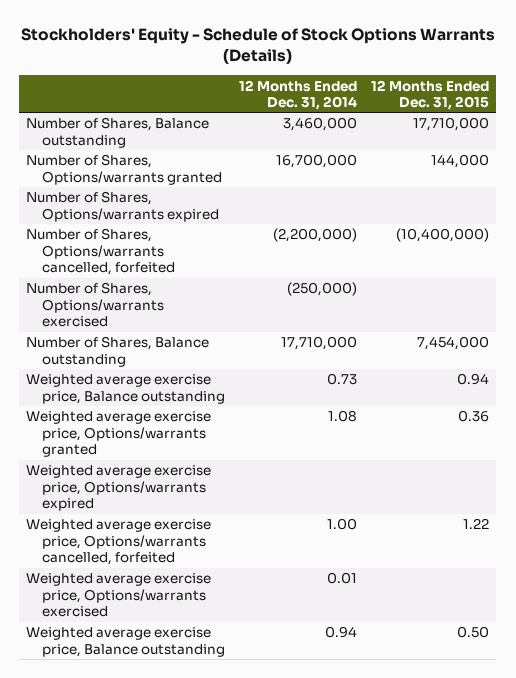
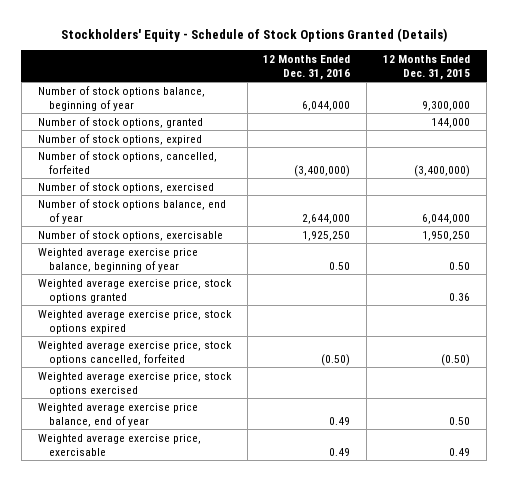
[20,28,495,65] Stockholders' Equity - Schedule of Stock Options Warrants (Details) -> [60,27,447,42] Stockholders' Equity - Schedule of Stock Options Granted (Details)
[238,79,357,110] 12 Months Ended Dec. 31, 2014 -> none
none -> [263,54,351,80] 12 Months Ended Dec. 31, 2016
[26,117,210,148] Number of Shares, Balance outstanding -> [37,85,205,111] Number of stock options balance, beginning of year
[413,117,490,132] 17,710,000 -> [422,100,471,111] 9,300,000
[26,154,222,185] Number of Shares, Options/warrants granted -> [37,116,203,128] Number of stock options, granted
[26,191,219,222] Number of Shares, Options/warrants expired -> [37,133,202,145] Number of stock options, expired
[26,228,175,276] Number of Shares, Options/warrants cancelled, forfeited -> [37,150,217,174] Number of stock options, cancelled, forfeited
[396,228,490,243] (10,400,000) -> [414,164,471,177] (3,400,000)
[26,282,164,328] Number of Shares, Options/warrants exercised -> [37,181,214,193] Number of stock options, exercised
[26,336,210,367] Number of Shares, Balance outstanding -> [37,198,226,224] Number of stock options balance, end of year
[417,336,490,351] 7,454,000 -> [422,213,471,224] 6,044,000
none -> [37,229,223,241] Number of stock options, exercisable
[26,374,225,404] Weighted average exercise price, Balance outstanding -> [37,247,198,272] Weighted average exercise price balance, beginning of year
[457,373,490,386] 0.94 -> [449,261,471,270] 0.50
[26,411,212,458] Weighted average exercise price, Options/warrants granted -> [37,278,232,303] Weighted average exercise price, stock options granted
[26,465,212,512] Weighted average exercise price, Options/warrants expired -> [37,309,232,334] Weighted average exercise price, stock options expired
[26,519,212,566] Weighted average exercise price, Options/warrants cancelled, forfeited -> [37,340,232,365] Weighted average exercise price, stock options cancelled, forfeited
[463,518,490,530] 1.22 -> [441,353,471,366] (0.50)
[26,573,212,618] Weighted average exercise price, Options/warrants exercised -> [37,371,232,396] Weighted average exercise price, stock options exercised
[26,627,225,657] Weighted average exercise price, Balance outstanding -> [37,402,198,427] Weighted average exercise price balance, end of year
none -> [37,433,201,456] Weighted average exercise price, exercisable

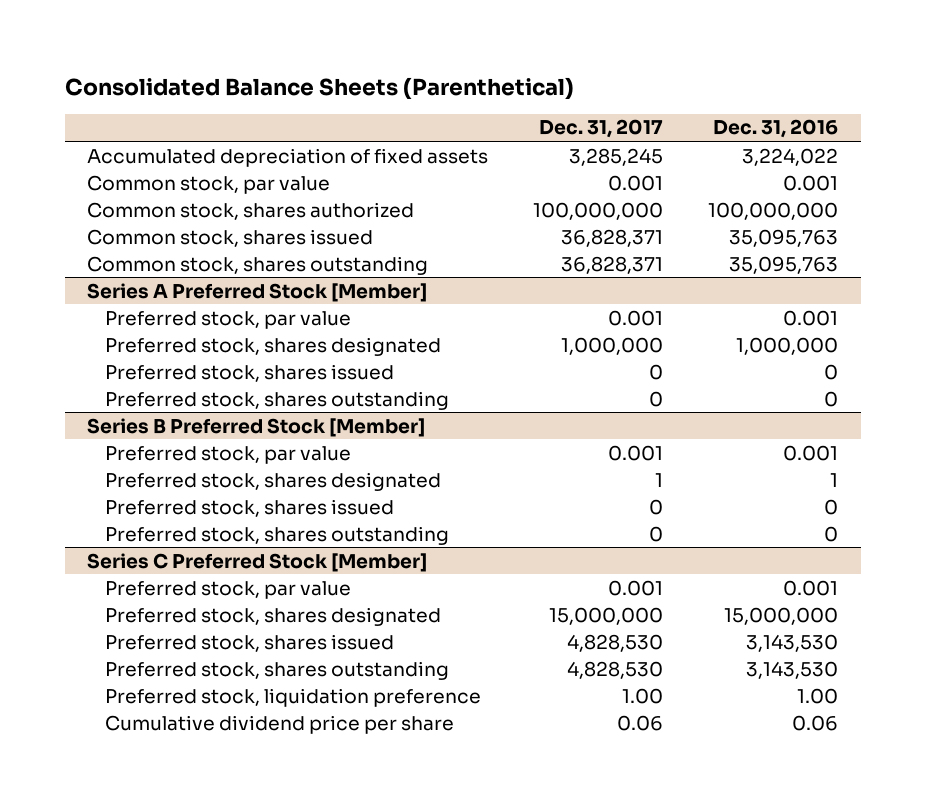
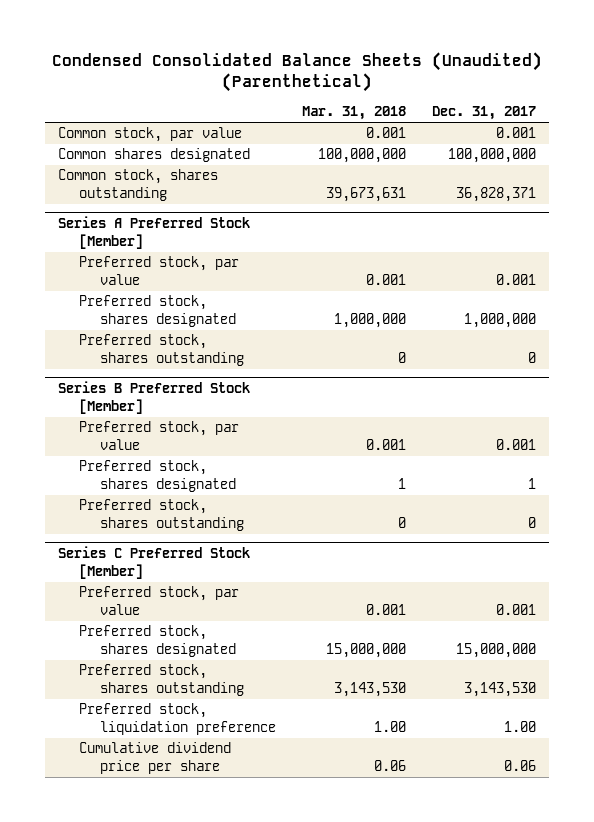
[64,76,574,100] Consolidated Balance Sheets (Parenthetical) -> [52,52,543,93] Condensed Consolidated Balance Sheets (Unaudited) (Parenthetical)
[713,119,839,139] Dec. 31, 2016 -> none
none -> [302,106,407,121] Mar. 31, 2018
[87,147,489,167] Accumulated depreciation of fixed assets -> none
[87,201,415,220] Common stock, shares authorized -> none
[87,228,374,247] Common stock, shares issued -> none
none -> [58,148,251,163] Common shares designated
[104,363,394,382] Preferred stock, shares issued -> none
[104,498,394,517] Preferred stock, shares issued -> none
[104,633,394,652] Preferred stock, shares issued -> none
[567,660,664,679] 4,828,530 -> [464,681,537,697] 3,143,530

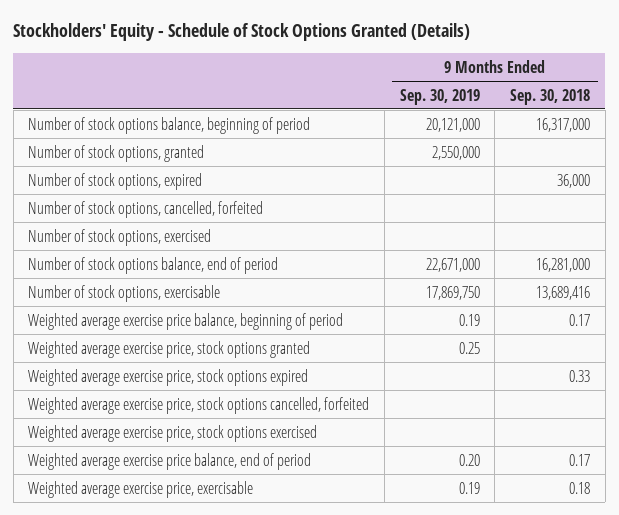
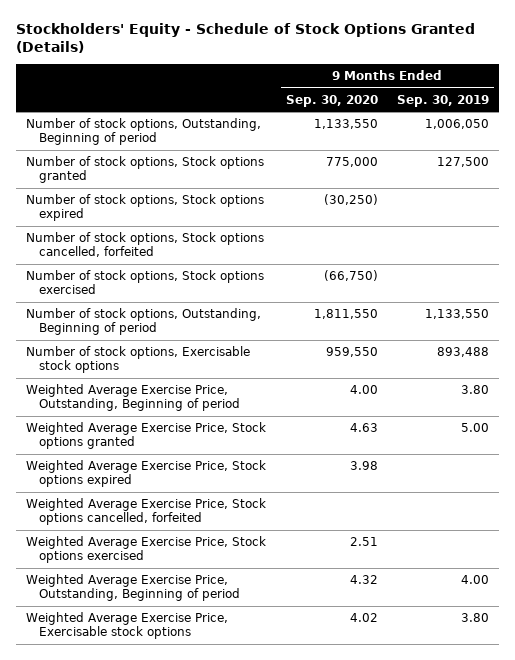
[510,88,591,105] Sep. 30, 2018 -> none
none -> [285,94,378,107] Sep. 30, 2020
[28,116,311,134] Number of stock options balance, beginning of period -> [26,118,262,146] Number of stock options, Outstanding, Beginning of period
[425,117,480,132] 20,121,000 -> [425,119,490,130] 1,006,050
[28,144,205,162] Number of stock options, granted -> [26,156,265,184] Number of stock options, Stock options granted
[431,145,480,160] 2,550,000 -> [437,157,490,168] 127,500
[28,172,203,190] Number of stock options, expired -> [26,194,265,222] Number of stock options, Stock options expired
[28,200,264,218] Number of stock options, cancelled, forfeited -> [26,232,265,258] Number of stock options, Stock options cancelled, forfeited
[28,228,212,246] Number of stock options, exercised -> [26,270,265,295] Number of stock options, Stock options exercised
[28,256,279,274] Number of stock options balance, end of period -> [26,308,262,336] Number of stock options, Outstanding, Beginning of period
[425,257,480,272] 22,671,000 -> [425,309,490,320] 1,133,550
[28,284,221,302] Number of stock options, exercisable -> [26,346,251,374] Number of stock options, Exercisable stock options
[425,285,480,300] 17,869,750 -> [437,347,490,358] 893,488
[28,312,344,330] Weighted average exercise price balance, beginning of period -> [26,384,240,412] Weighted Average Exercise Price, Outstanding, Beginning of period
[458,313,480,326] 0.19 -> [461,385,490,395] 3.80
[28,340,311,358] Weighted average exercise price, stock options granted -> [26,422,267,450] Weighted Average Exercise Price, Stock options granted
[458,341,480,354] 0.25 -> [461,423,490,433] 5.00
[28,368,309,386] Weighted average exercise price, stock options expired -> [26,460,267,488] Weighted Average Exercise Price, Stock options expired
[28,396,370,414] Weighted average exercise price, stock options cancelled, forfeited -> [26,498,267,526] Weighted Average Exercise Price, Stock options cancelled, forfeited
[28,424,318,442] Weighted average exercise price, stock options exercised -> [26,536,267,564] Weighted Average Exercise Price, Stock options exercised
[28,452,312,470] Weighted average exercise price balance, end of period -> [26,574,240,602] Weighted Average Exercise Price, Outstanding, Beginning of period
[458,453,480,466] 0.20 -> [461,575,490,585] 4.00
[28,480,254,498] Weighted average exercise price, exercisable -> [26,612,229,640] Weighted Average Exercise Price, Exercisable stock options
[458,481,480,494] 0.19 -> [461,613,490,623] 3.80

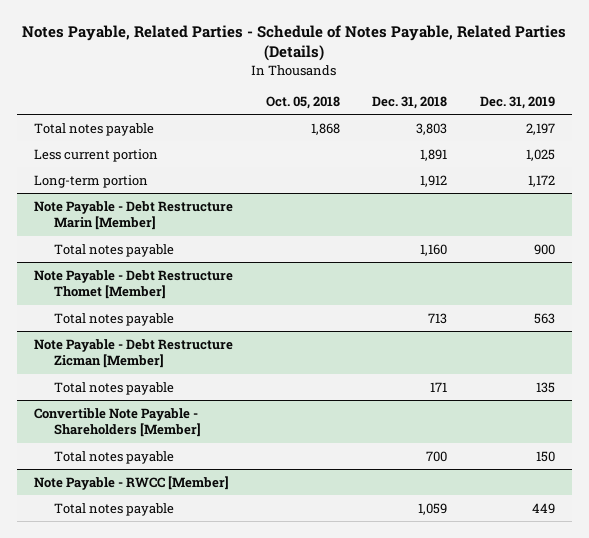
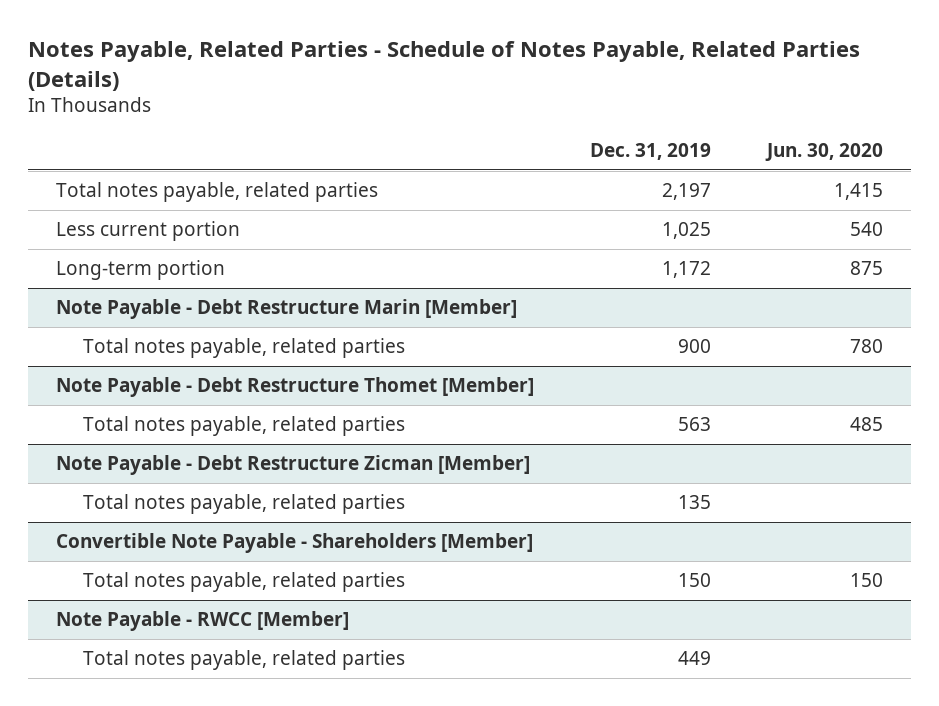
[265,95,340,109] Oct. 05, 2018 -> none
[372,95,448,109] Dec. 31, 2018 -> none
none -> [764,143,883,162] Jun. 30, 2020
[33,122,154,136] Total notes payable -> [55,182,378,203] Total notes payable, related parties
[54,243,175,257] Total notes payable -> [82,338,405,359] Total notes payable, related parties
[54,312,175,326] Total notes payable -> [82,416,405,437] Total notes payable, related parties
[54,381,175,395] Total notes payable -> [82,494,405,515] Total notes payable, related parties
[54,450,175,464] Total notes payable -> [82,572,405,593] Total notes payable, related parties
[54,502,175,516] Total notes payable -> [82,650,405,671] Total notes payable, related parties

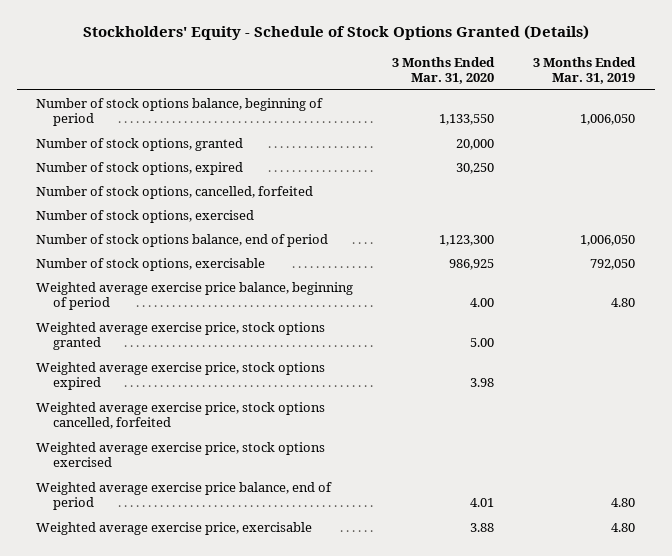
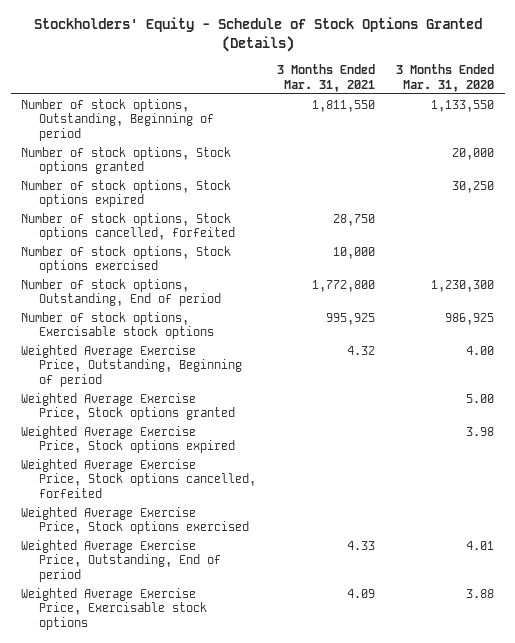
[533,56,637,85] 3 Months Ended Mar. 31, 2019 -> none
none -> [277,64,376,92] 3 Months Ended Mar. 31, 2021
[36,97,324,127] Number of stock options balance, beginning of period -> [21,98,215,141] Number of stock options, Outstanding, Beginning of period
[36,137,244,151] Number of stock options, granted -> [21,146,232,175] Number of stock options, Stock options granted
[36,161,244,175] Number of stock options, expired -> [21,179,232,208] Number of stock options, Stock options expired
[36,185,314,199] Number of stock options, cancelled, forfeited -> [21,212,236,241] Number of stock options, Stock options cancelled, forfeited
[36,209,255,223] Number of stock options, exercised -> [21,245,232,274] Number of stock options, Stock options exercised
[36,233,329,247] Number of stock options balance, end of period -> [21,278,222,307] Number of stock options, Outstanding, End of period
[439,234,495,246] 1,123,300 -> [431,279,495,292] 1,230,300
[36,257,266,271] Number of stock options, exercisable -> [21,311,215,340] Number of stock options, Exercisable stock options
[36,281,354,311] Weighted average exercise price balance, beginning of period -> [21,344,243,387] Weighted Average Exercise Price, Outstanding, Beginning of period
[36,321,326,351] Weighted average exercise price, stock options granted -> [21,392,236,421] Weighted Average Exercise Price, Stock options granted
[36,361,326,391] Weighted average exercise price, stock options expired -> [21,425,236,454] Weighted Average Exercise Price, Stock options expired
[36,401,326,430] Weighted average exercise price, stock options cancelled, forfeited -> [21,458,257,498] Weighted Average Exercise Price, Stock options cancelled, forfeited
[36,441,326,468] Weighted average exercise price, stock options exercised -> [21,506,250,535] Weighted Average Exercise Price, Stock options exercised
[36,481,333,511] Weighted average exercise price balance, end of period -> [21,539,222,582] Weighted Average Exercise Price, Outstanding, End of period
[36,521,313,535] Weighted average exercise price, exercisable -> [21,587,208,630] Weighted Average Exercise Price, Exercisable stock options

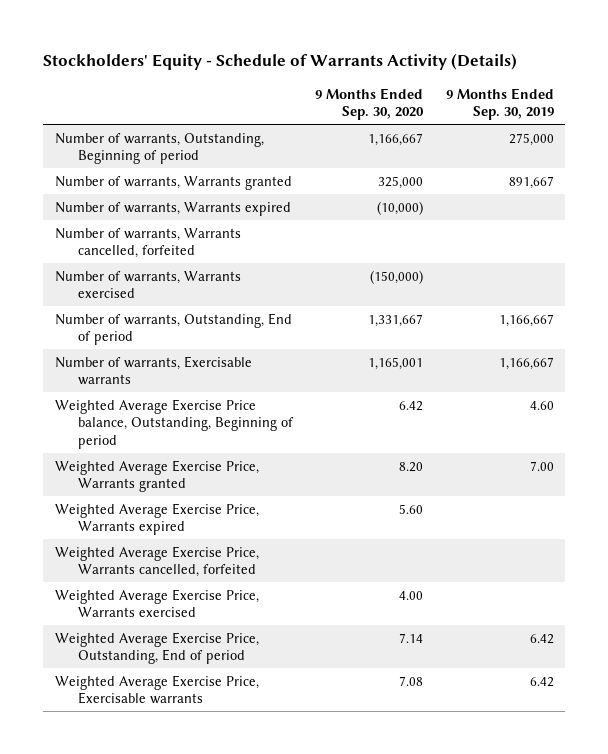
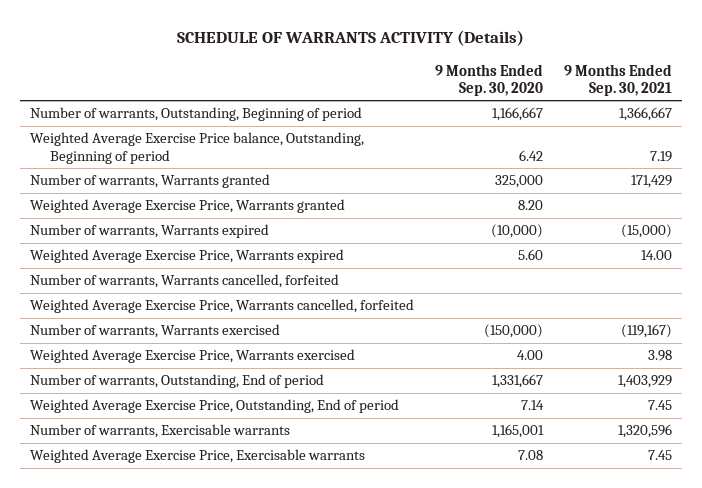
[43,53,518,71] Stockholders' Equity - Schedule of Warrants Activity (Details) -> [177,30,525,47] SCHEDULE OF WARRANTS ACTIVITY (Details)
[445,87,554,121] 9 Months Ended Sep. 30, 2019 -> none
none -> [563,63,672,97] 9 Months Ended Sep. 30, 2021
[54,175,292,190] Number of warrants, Warrants granted -> [30,174,271,189] Number of warrants, Warrants granted
[54,201,291,216] Number of warrants, Warrants expired -> [30,224,270,239] Number of warrants, Warrants expired
[54,227,241,259] Number of warrants, Warrants cancelled, forfeited -> [30,274,340,289] Number of warrants, Warrants cancelled, forfeited
[54,270,241,299] Number of warrants, Warrants exercised -> [30,324,281,339] Number of warrants, Warrants exercised
[54,312,292,346] Number of warrants, Outstanding, End of period -> [30,374,325,389] Number of warrants, Outstanding, End of period
[54,355,252,386] Number of warrants, Exercisable warrants -> [30,424,291,439] Number of warrants, Exercisable warrants

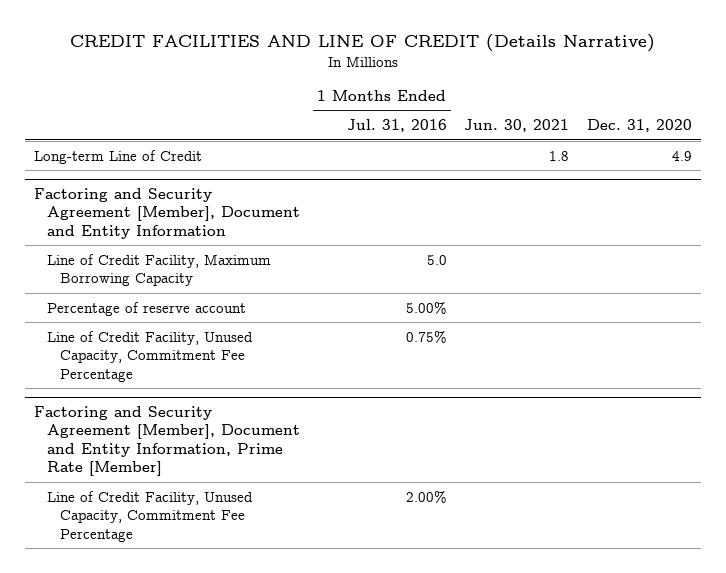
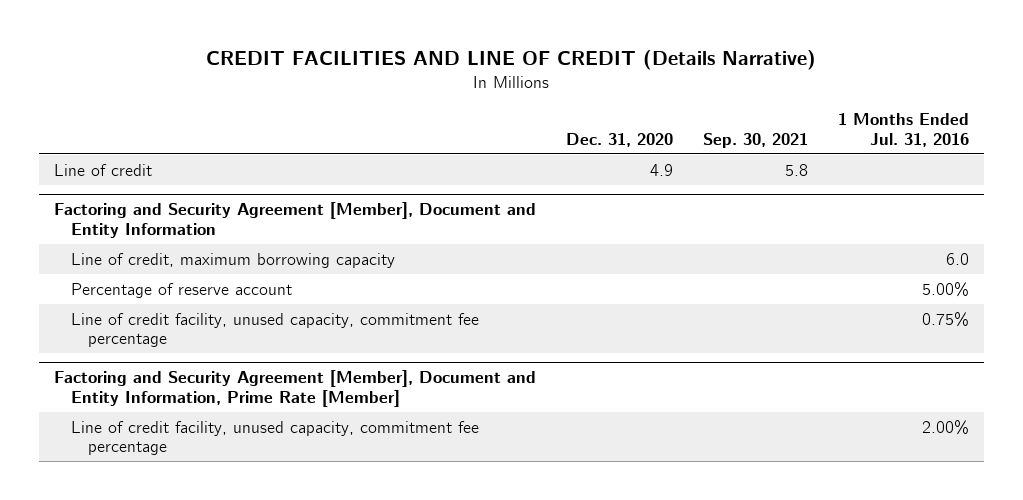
[464,119,570,133] Jun. 30, 2021 -> none
none -> [702,132,808,148] Sep. 30, 2021
[33,149,202,164] Long-term Line of Credit -> [53,163,152,176] Line of credit
[47,253,272,287] Line of Credit Facility, Maximum Borrowing Capacity -> [70,252,395,268] Line of credit, maximum borrowing capacity
[426,254,447,265] 5.0 -> [945,252,969,265] 6.0
[47,330,254,382] Line of Credit Facility, Unused Capacity, Commitment Fee Percentage -> [70,312,479,348] Line of credit facility, unused capacity, commitment fee percentage
[47,490,254,542] Line of Credit Facility, Unused Capacity, Commitment Fee Percentage -> [70,420,479,456] Line of credit facility, unused capacity, commitment fee percentage

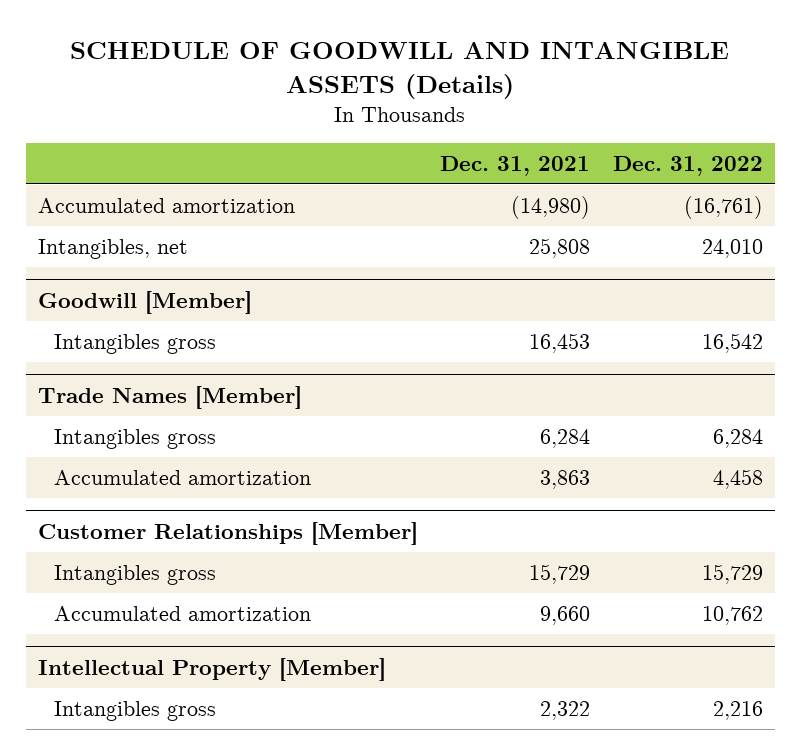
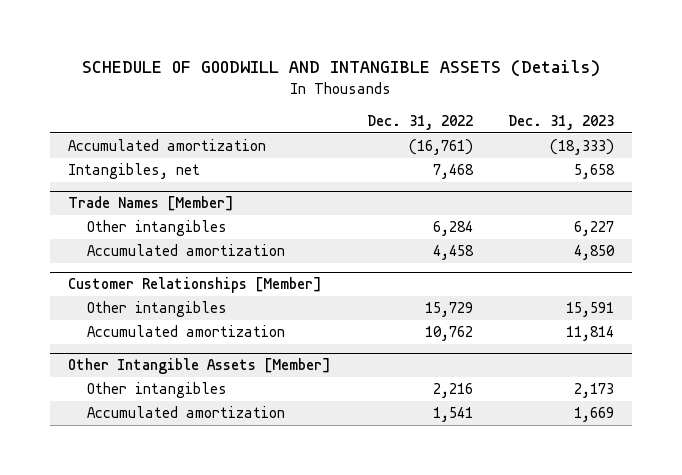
[440,155,591,176] Dec. 31, 2021 -> none
none -> [508,114,615,130] Dec. 31, 2023
[37,290,252,314] Goodwill [Member] -> none
[54,333,217,354] Intangibles gross -> none
[702,238,764,258] 24,010 -> [432,164,474,180] 7,468
[54,428,217,449] Intangibles gross -> [86,220,227,237] Other intangibles
[54,564,217,585] Intangibles gross -> [86,301,227,318] Other intangibles
[37,657,386,681] Intellectual Property [Member] -> none
none -> [67,358,331,375] Other Intangible Assets [Member]
[54,700,217,721] Intangibles gross -> [86,382,227,399] Other intangibles
none -> [86,406,285,419] Accumulated amortization

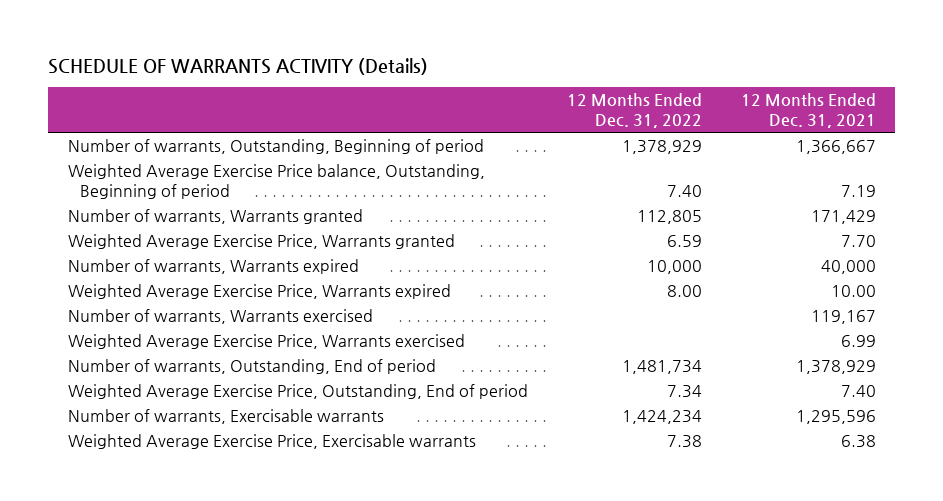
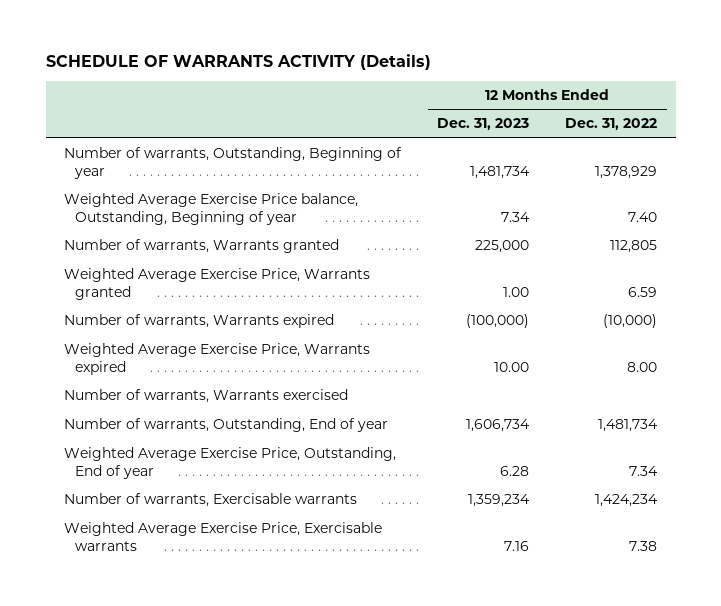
[740,93,876,129] 12 Months Ended Dec. 31, 2021 -> none
none -> [437,118,530,131] Dec. 31, 2023
[67,138,484,154] Number of warrants, Outstanding, Beginning of period -> [63,147,402,179] Number of warrants, Outstanding, Beginning of year
[67,163,485,199] Weighted Average Exercise Price balance, Outstanding, Beginning of period -> [63,193,358,225] Weighted Average Exercise Price balance, Outstanding, Beginning of year
[646,259,702,274] 10,000 -> [603,314,658,329] (10,000)
[67,333,465,349] Weighted Average Exercise Price, Warrants exercised -> none
[67,358,436,374] Number of warrants, Outstanding, End of period -> [63,418,388,433] Number of warrants, Outstanding, End of year
[67,383,528,399] Weighted Average Exercise Price, Outstanding, End of period -> [63,447,396,479] Weighted Average Exercise Price, Outstanding, End of year

